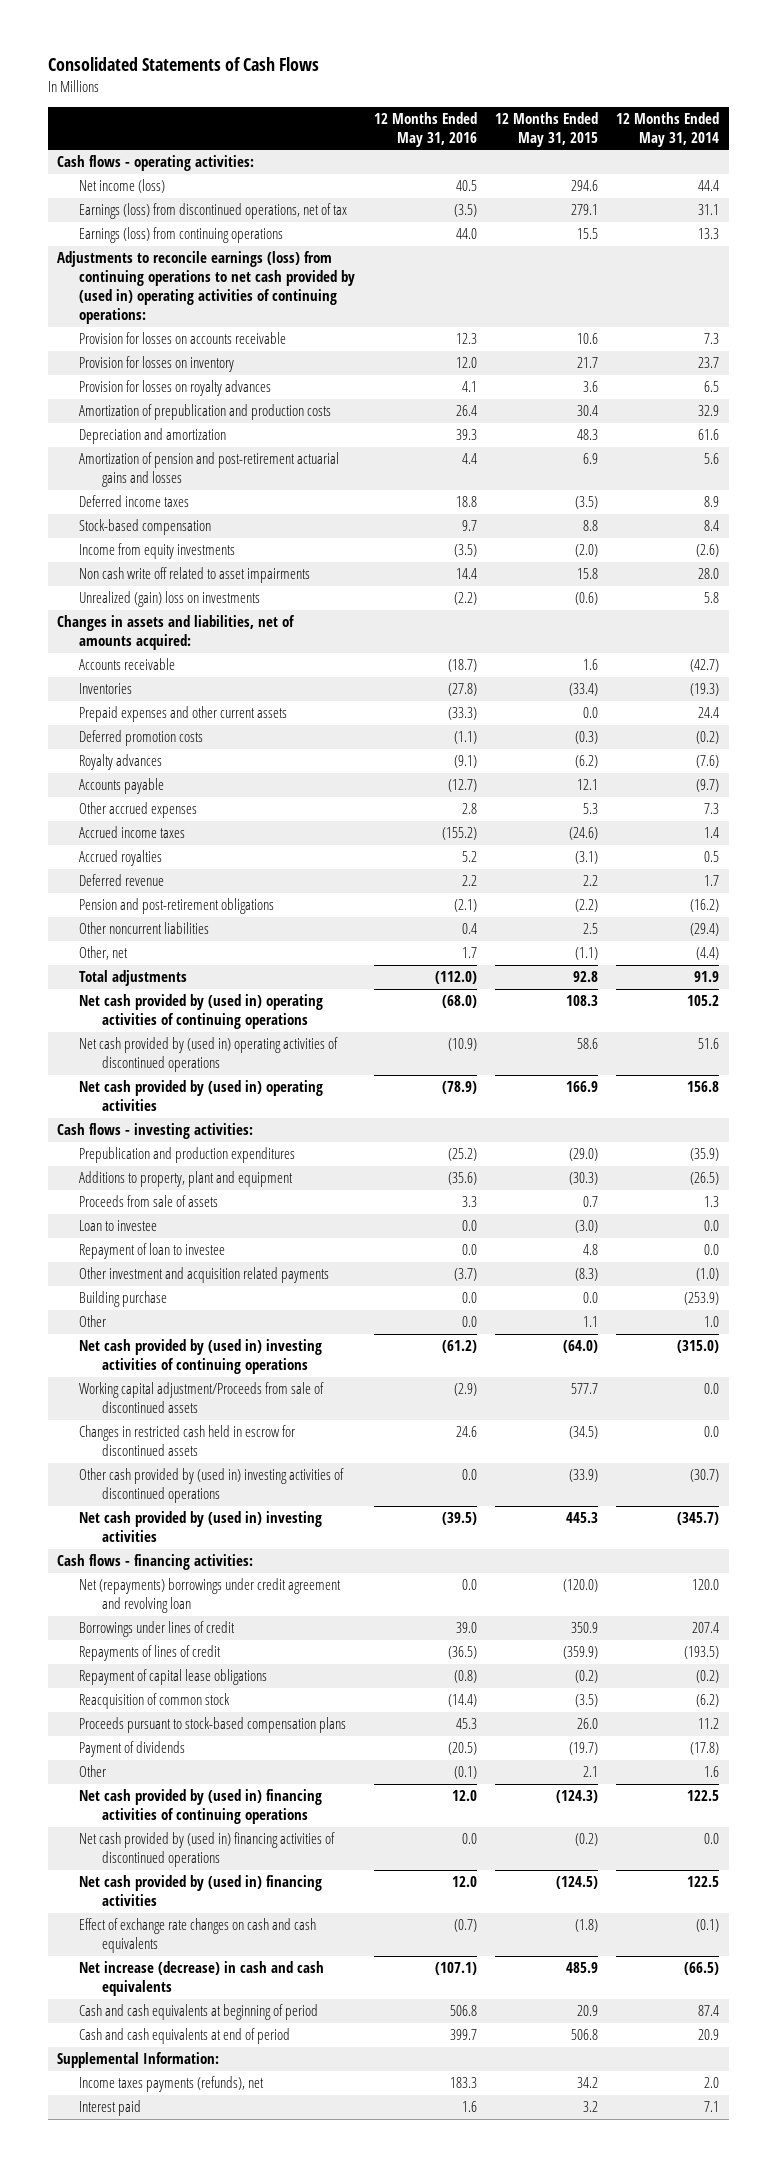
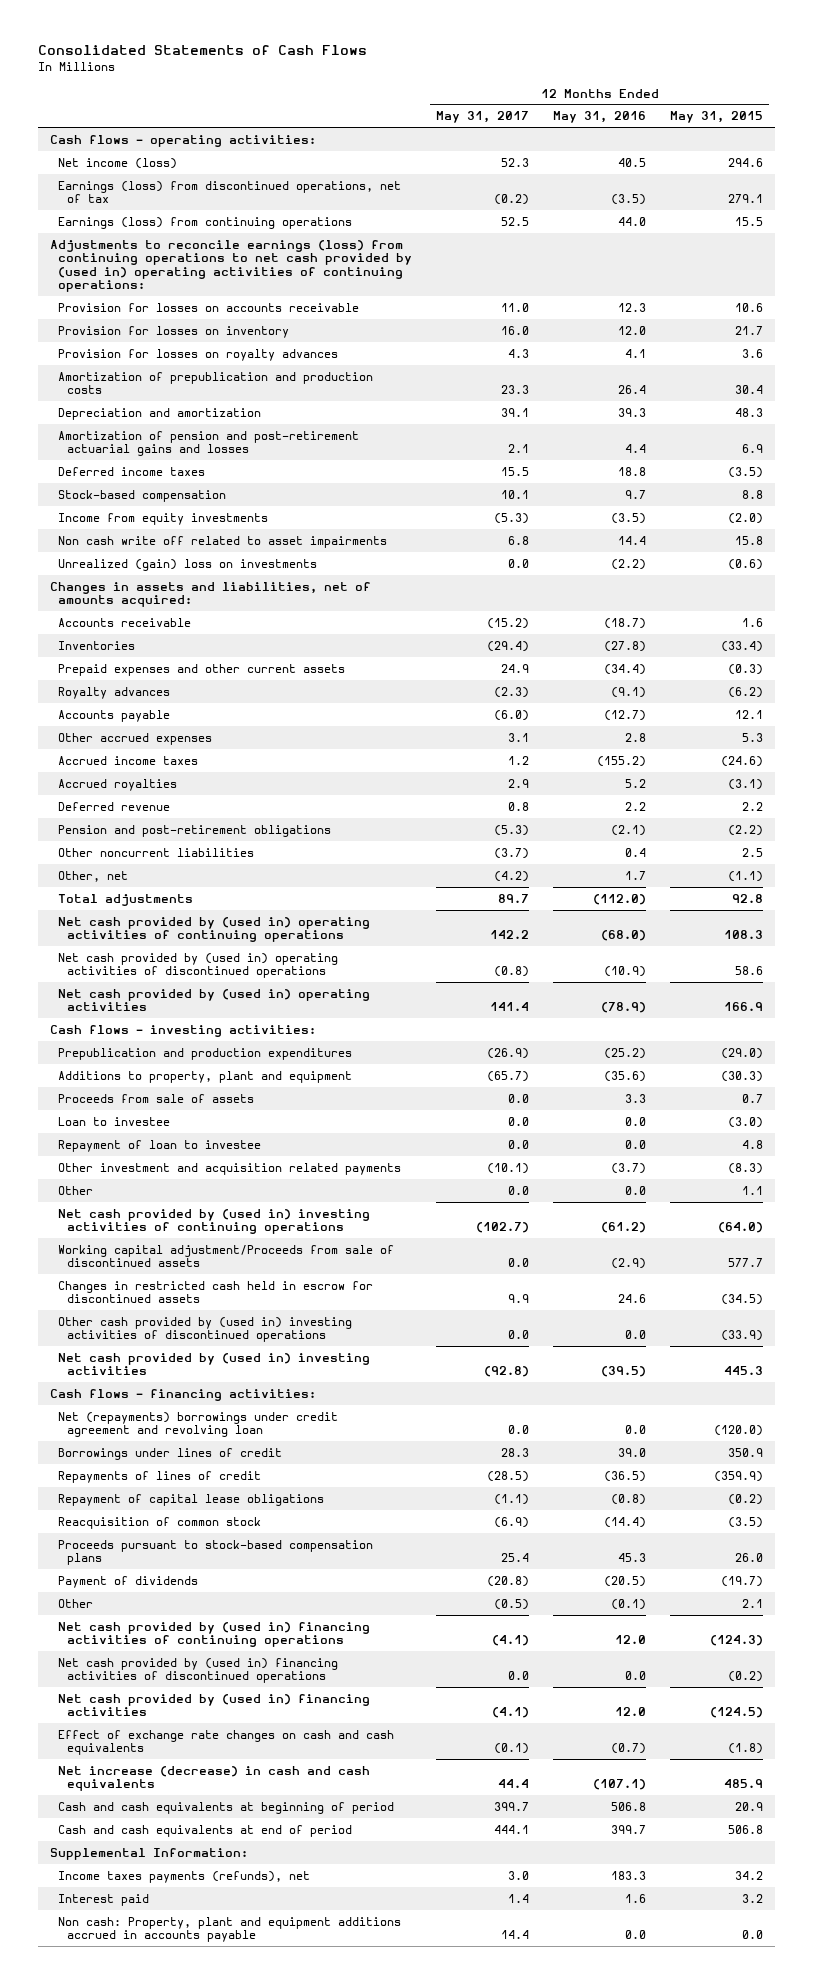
[616,111,720,147] 12 Months Ended May 31, 2014 -> none
none -> [436,111,530,124] May 31, 2017
[79,730,204,747] Deferred promotion costs -> none
[447,707,477,721] (33.3) -> [604,663,647,675] (34.4)
[583,707,599,719] 0.0 -> [727,663,763,675] (0.3)
[79,1291,168,1308] Building purchase -> none
none -> [58,1916,402,1943] Non cash: Property, plant and equipment additions accrued in accounts payable

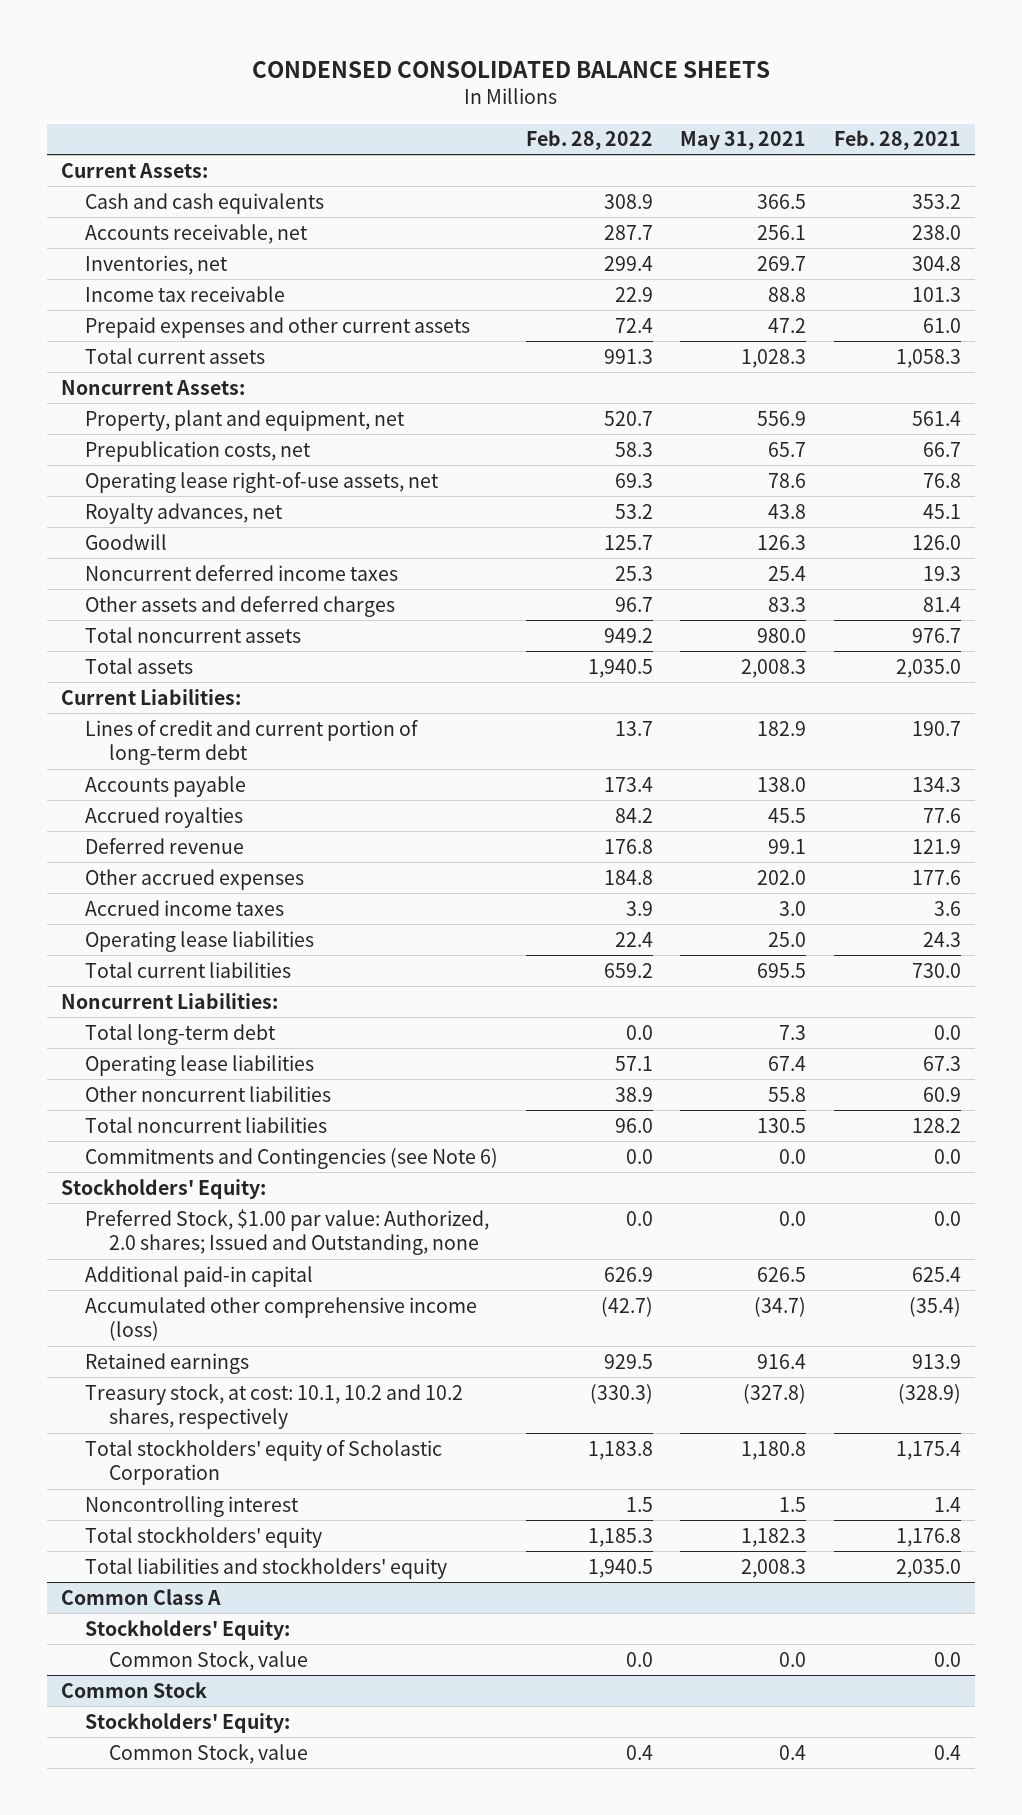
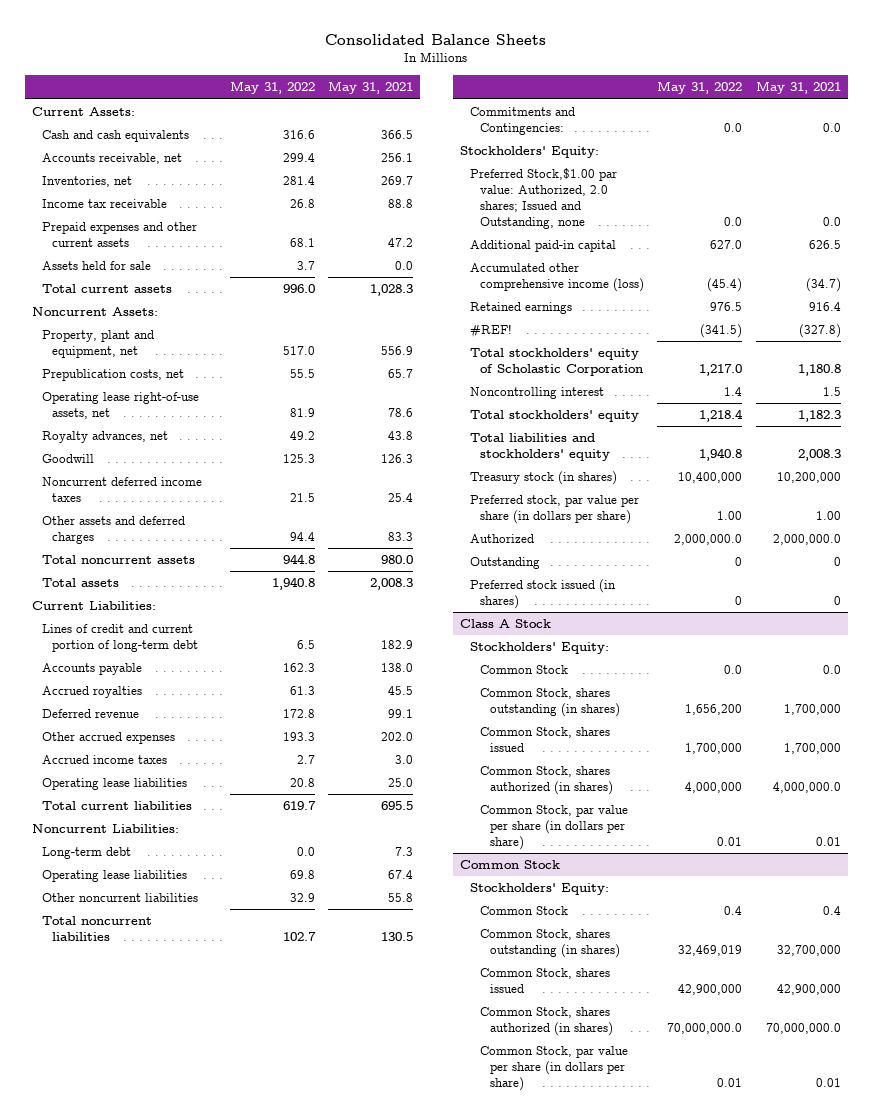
[252,60,771,78] CONDENSED CONSOLIDATED BALANCE SHEETS -> [325,33,547,45] Consolidated Balance Sheets
[525,130,653,151] Feb. 28, 2022 -> none
[833,130,961,151] Feb. 28, 2021 -> none
none -> [229,81,315,95] May 31, 2022
none -> [41,261,151,271] Assets held for sale
[85,1023,277,1045] Total long-term debt -> [41,847,131,860] Long-term debt
[85,1147,499,1169] Commitments and Contingencies (see Note 6) -> [469,107,575,136] Commitments and Contingencies:
[85,1208,490,1256] Preferred Stock, $1.00 par value: Authorized, 2.0 shares; Issued and Outstanding, none -> [469,168,617,229] Preferred Stock,$1.00 par value: Authorized, 2.0 shares; Issued and Outstanding, none
[85,1383,464,1430] Treasury stock, at cost: 10.1, 10.2 and 10.2 shares, respectively -> [469,324,512,339] #REF!
none -> [469,471,617,486] Treasury stock (in shares)
none -> [469,495,639,525] Preferred stock, par value per share (in dollars per share)
none -> [469,534,534,544] Authorized
none -> [469,557,540,570] Outstanding
none -> [469,579,616,610] Preferred stock issued (in shares)
[61,1588,222,1605] Common Class A -> [459,619,551,629] Class A Stock
[109,1650,309,1671] Common Stock, value -> [479,665,568,675] Common Stock
none -> [479,688,620,718] Common Stock, shares outstanding (in shares)
none -> [479,727,610,753] Common Stock, shares issued
none -> [479,766,613,796] Common Stock, shares authorized (in shares)
none -> [479,805,628,850] Common Stock, par value per share (in dollars per share)
[109,1743,309,1764] Common Stock, value -> [479,906,568,916] Common Stock
none -> [479,929,620,959] Common Stock, shares outstanding (in shares)
none -> [479,968,610,994] Common Stock, shares issued
none -> [479,1007,613,1037] Common Stock, shares authorized (in shares)
none -> [479,1046,628,1091] Common Stock, par value per share (in dollars per share)

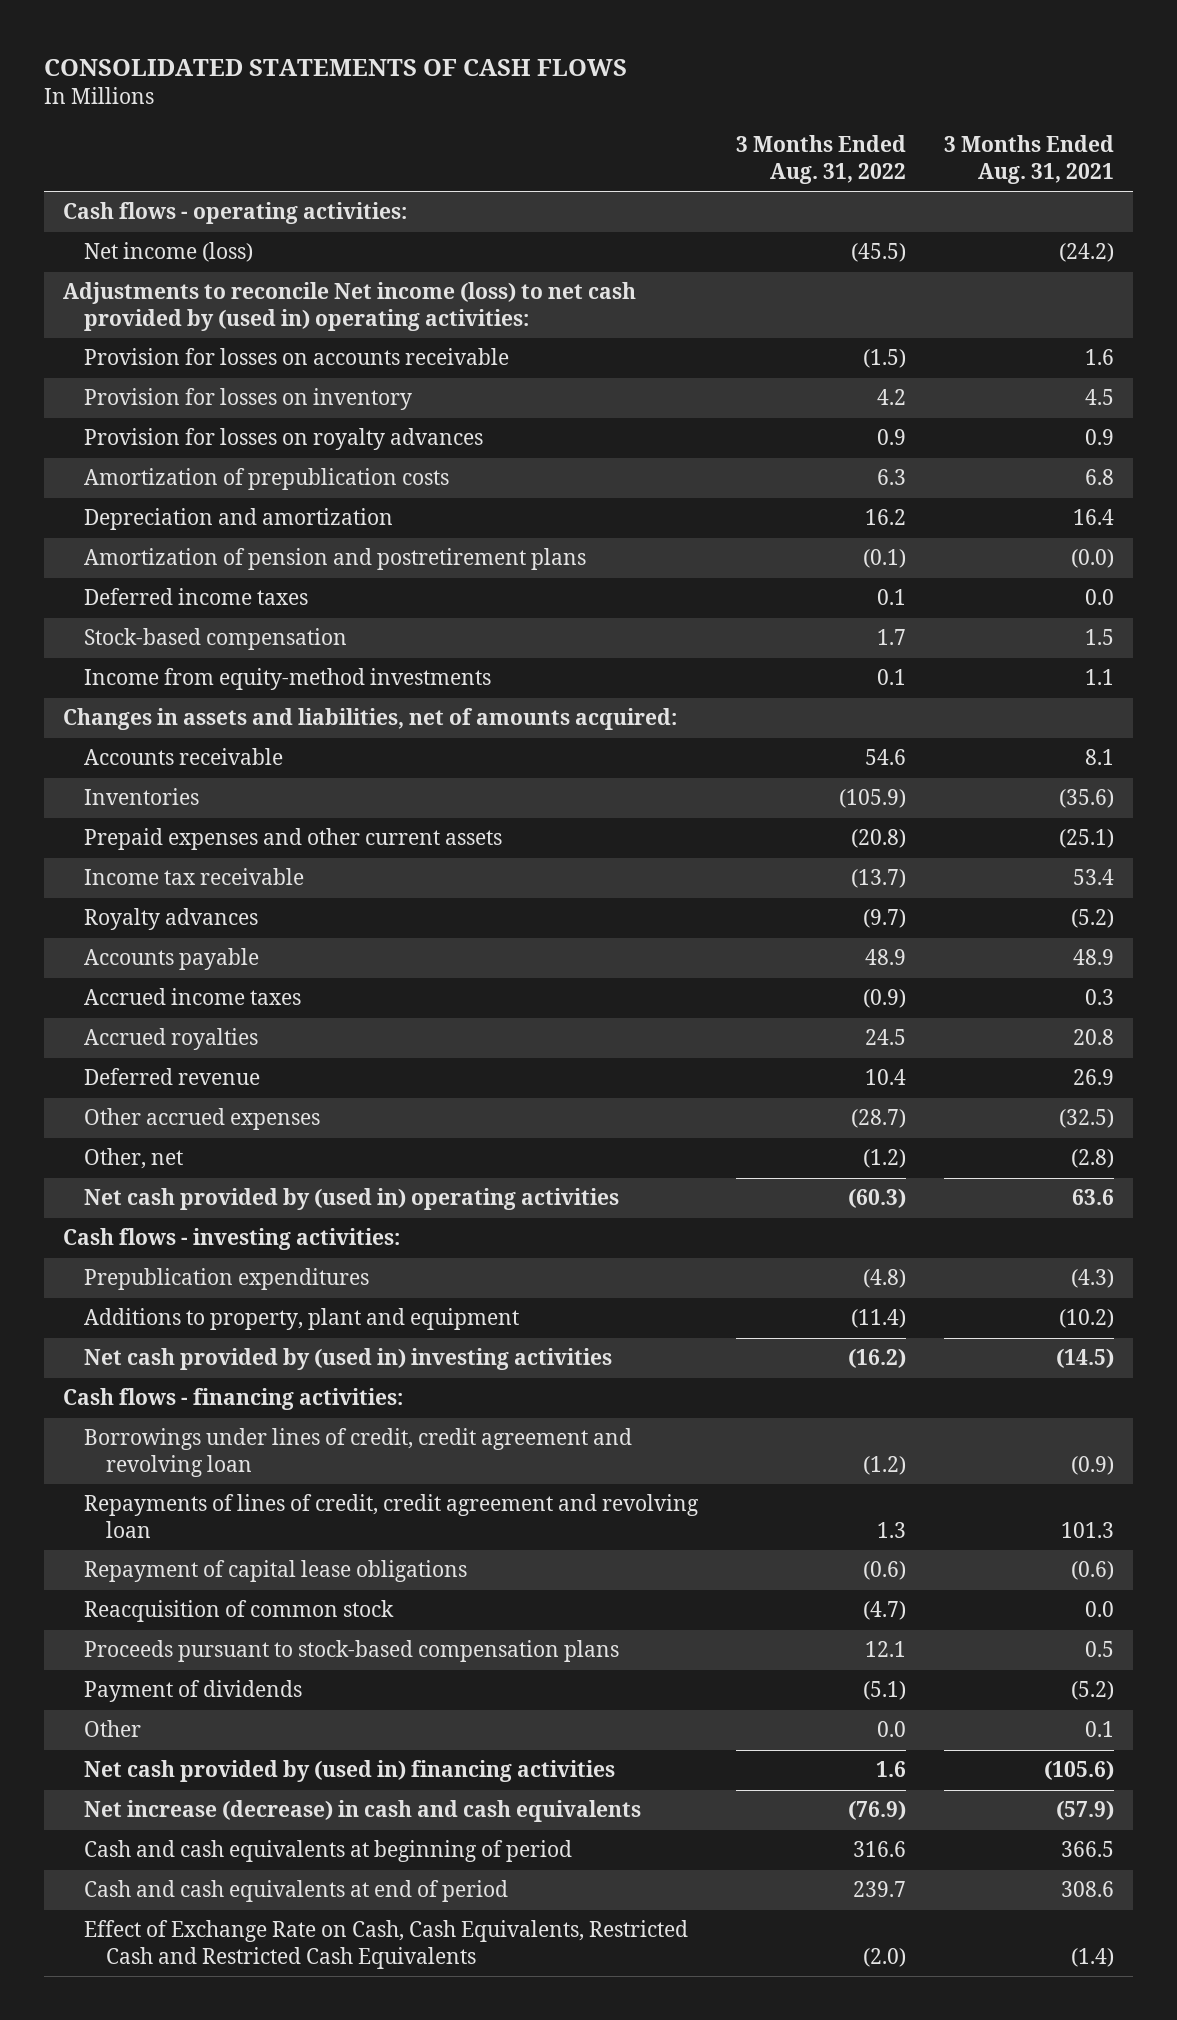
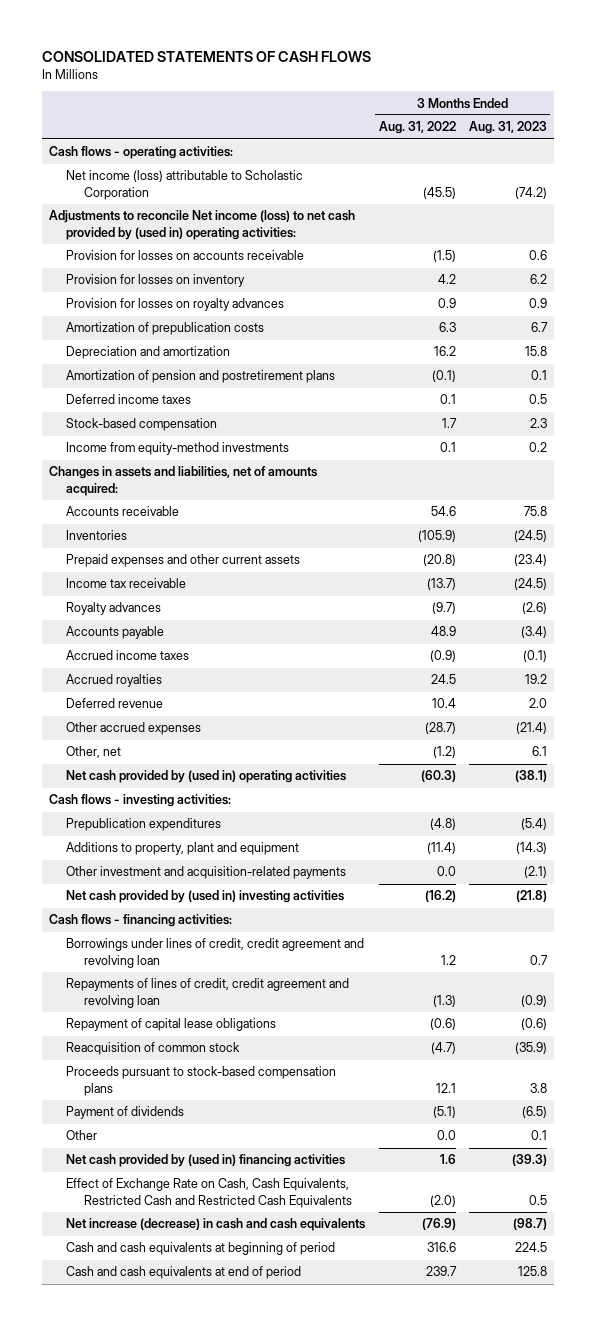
[944,135,1115,185] 3 Months Ended Aug. 31, 2021 -> none
none -> [468,121,547,135] Aug. 31, 2023
[84,242,254,263] Net income (loss) -> [66,170,304,200] Net income (loss) attributable to Scholastic Corporation
none -> [66,866,347,880] Other investment and acquisition-related payments
[863,1456,907,1476] (1.2) -> [440,954,456,965] 1.2
[877,1522,907,1539] 1.3 -> [432,994,456,1007] (1.3)
[84,1920,689,1970] Effect of Exchange Rate on Cash, Cash Equivalents, Restricted Cash and Restricted Cash Equivalents -> [66,1178,352,1208] Effect of Exchange Rate on Cash, Cash Equivalents, Restricted Cash and Restricted Cash Equivalents

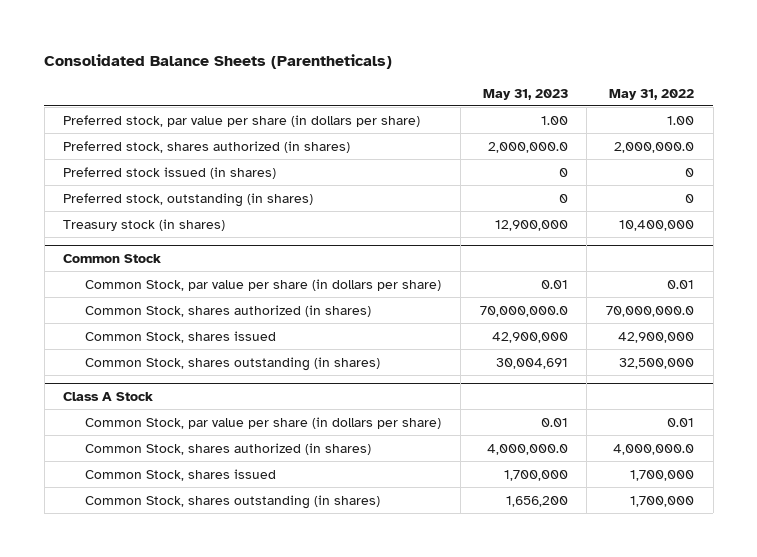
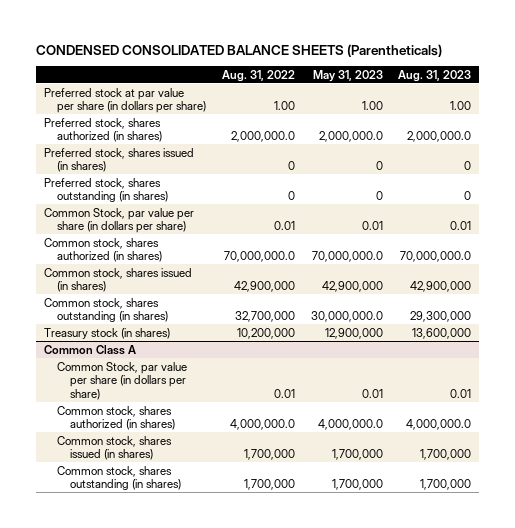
[44,53,393,69] Consolidated Balance Sheets (Parentheticals) -> [36,43,443,57] CONDENSED CONSOLIDATED BALANCE SHEETS (Parentheticals)
[608,88,694,100] May 31, 2022 -> none
none -> [221,69,295,82] Aug. 31, 2022
none -> [398,69,472,82] Aug. 31, 2023
[63,114,421,127] Preferred stock, par value per share (in dollars per share) -> [44,87,207,114] Preferred stock at par value per share (in dollars per share)
[63,253,162,263] Common Stock -> none
[63,166,277,179] Preferred stock issued (in shares) -> [44,147,195,173] Preferred stock, shares issued (in shares)
[63,192,314,207] Preferred stock, outstanding (in shares) -> [44,177,169,203] Preferred stock, shares outstanding (in shares)
[85,304,372,317] Common Stock, shares authorized (in shares) -> [44,237,163,263] Common stock, shares authorized (in shares)
[85,330,277,343] Common Stock, shares issued -> [44,267,193,293] Common stock, shares issued (in shares)
[85,356,381,371] Common Stock, shares outstanding (in shares) -> [44,297,169,323] Common stock, shares outstanding (in shares)
[495,357,568,369] 30,004,691 -> [310,311,383,323] 30,000,000.0
[63,218,226,231] Treasury stock (in shares) -> [44,327,171,339] Treasury stock (in shares)
[63,391,154,401] Class A Stock -> [44,344,137,355] Common Class A
[85,442,372,455] Common Stock, shares authorized (in shares) -> [57,405,176,431] Common stock, shares authorized (in shares)
[85,468,277,481] Common Stock, shares issued -> [57,435,173,461] Common stock, shares issued (in shares)
[85,494,381,509] Common Stock, shares outstanding (in shares) -> [57,465,182,491] Common stock, shares outstanding (in shares)
[505,495,568,507] 1,656,200 -> [331,479,383,491] 1,700,000

